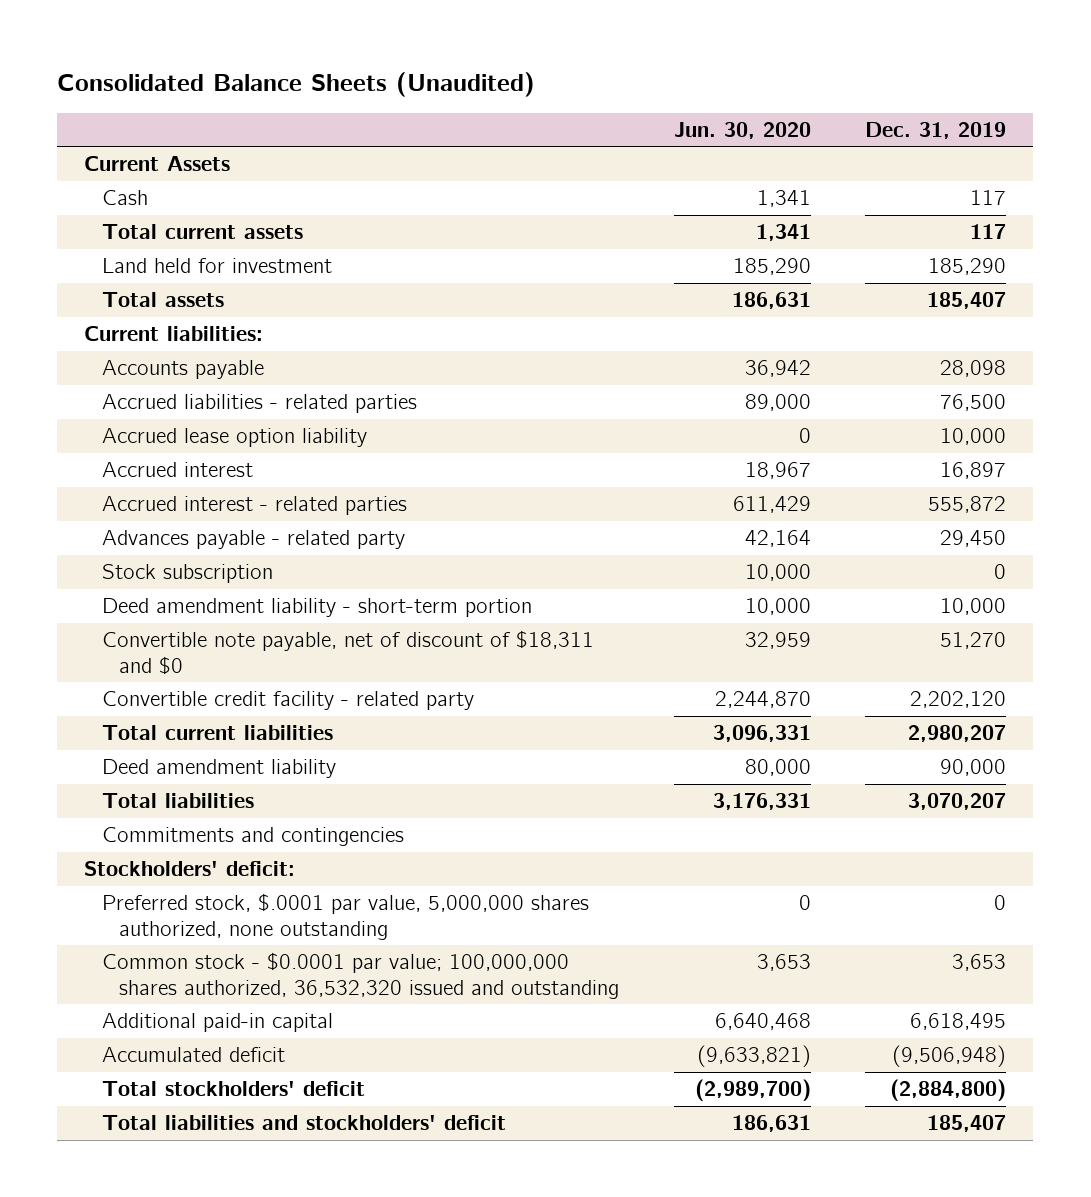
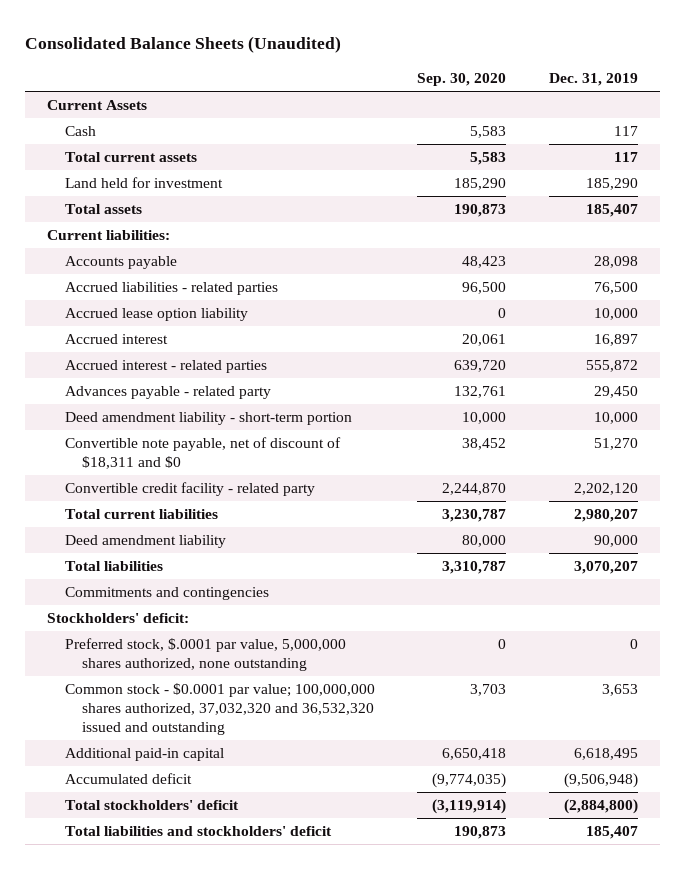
[673,122,811,140] Jun. 30, 2020 -> none
none -> [417,72,507,86] Sep. 30, 2020
[101,564,273,584] Stock subscription -> none
[101,952,620,999] Common stock - $0.0001 par value; 100,000,000 shares authorized, 36,532,320 issued and outstanding -> [64,683,375,735] Common stock - $0.0001 par value; 100,000,000 shares authorized, 37,032,320 and 36,532,320 issued and outstanding

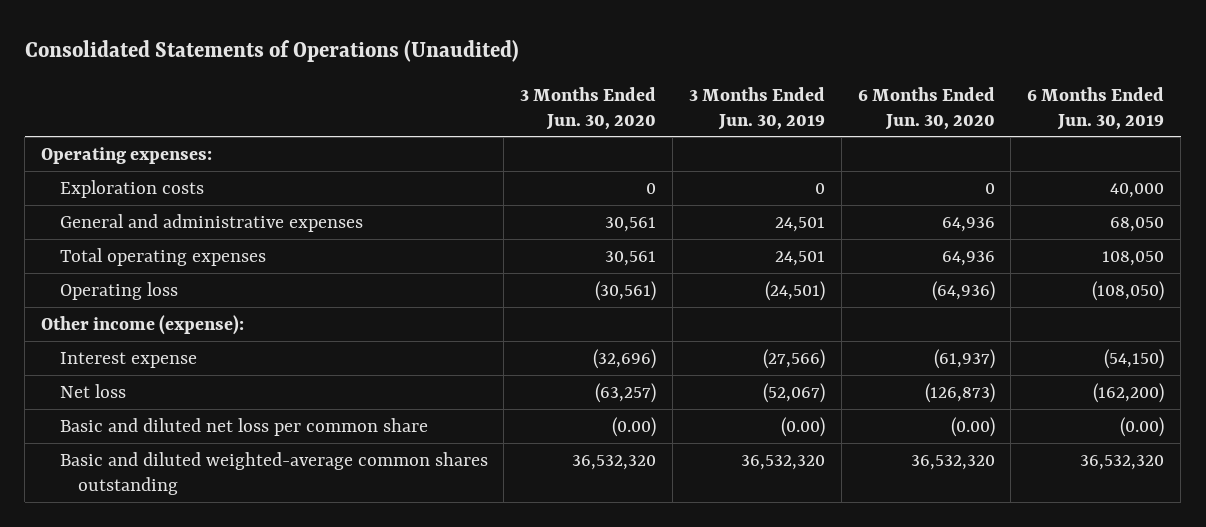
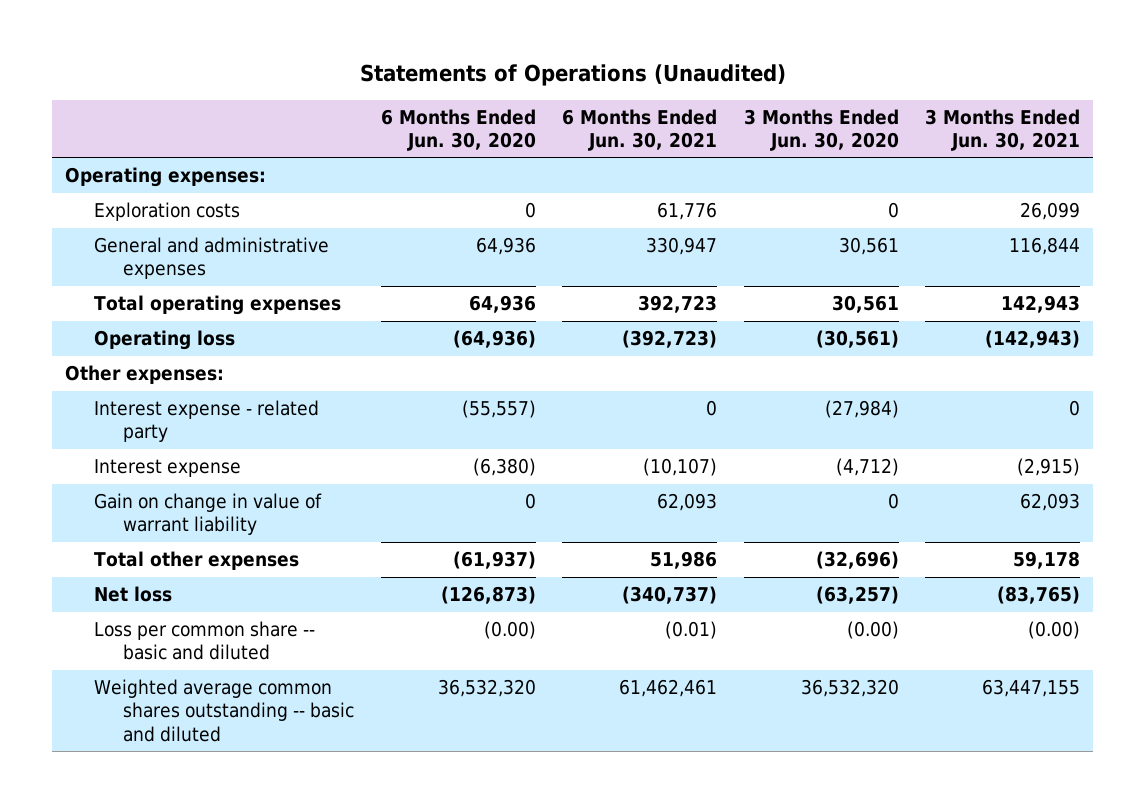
[24,40,519,63] Consolidated Statements of Operations (Unaudited) -> [359,64,786,87] Statements of Operations (Unaudited)
[688,86,825,130] 3 Months Ended Jun. 30, 2019 -> none
[1027,86,1165,130] 6 Months Ended Jun. 30, 2019 -> none
none -> [562,108,718,152] 6 Months Ended Jun. 30, 2021
none -> [925,108,1081,152] 3 Months Ended Jun. 30, 2021
[41,314,245,335] Other income (expense): -> [65,365,225,385] Other expenses:
none -> [94,400,320,443] Interest expense - related party
[593,348,657,369] (32,696) -> [835,458,899,477] (4,712)
[933,348,995,369] (61,937) -> [472,458,536,477] (6,380)
none -> [94,493,323,536] Gain on change in value of warrant liability
none -> [94,551,300,571] Total other expenses
[59,417,428,436] Basic and diluted net loss per common share -> [94,621,316,661] Loss per common share -- basic and diluted
[59,451,488,495] Basic and diluted weighted-average common shares outstanding -> [94,679,355,742] Weighted average common shares outstanding -- basic and diluted

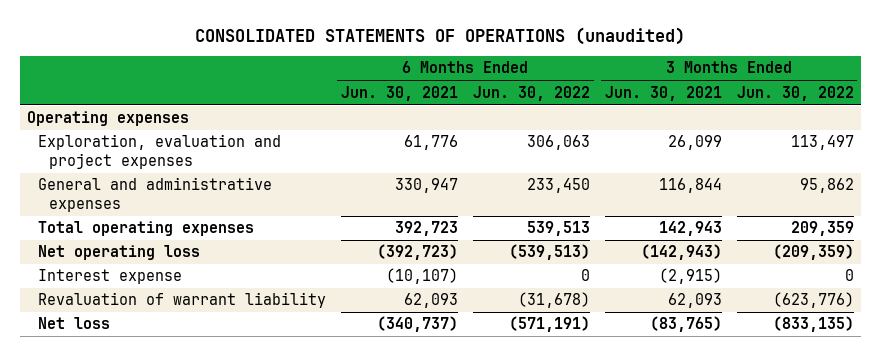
[359,64,786,87] Statements of Operations (Unaudited) -> [195,26,686,45] CONSOLIDATED STATEMENTS OF OPERATIONS (unaudited)
[380,108,536,152] 6 Months Ended Jun. 30, 2020 -> none
[743,108,899,152] 3 Months Ended Jun. 30, 2020 -> none
none -> [472,85,590,101] Jun. 30, 2022
none -> [736,85,854,101] Jun. 30, 2022
[65,167,267,188] Operating expenses: -> [26,111,189,127] Operating expenses
[94,202,241,222] Exploration costs -> [37,134,281,169] Exploration, evaluation and project expenses
[65,365,225,385] Other expenses: -> none
[94,400,320,443] Interest expense - related party -> none
[94,330,236,351] Operating loss -> [37,245,200,261] Net operating loss
[94,551,300,571] Total other expenses -> none
[94,493,323,536] Gain on change in value of warrant liability -> [37,292,326,309] Revaluation of warrant liability
[94,621,316,661] Loss per common share -- basic and diluted -> none
[94,679,355,742] Weighted average common shares outstanding -- basic and diluted -> none

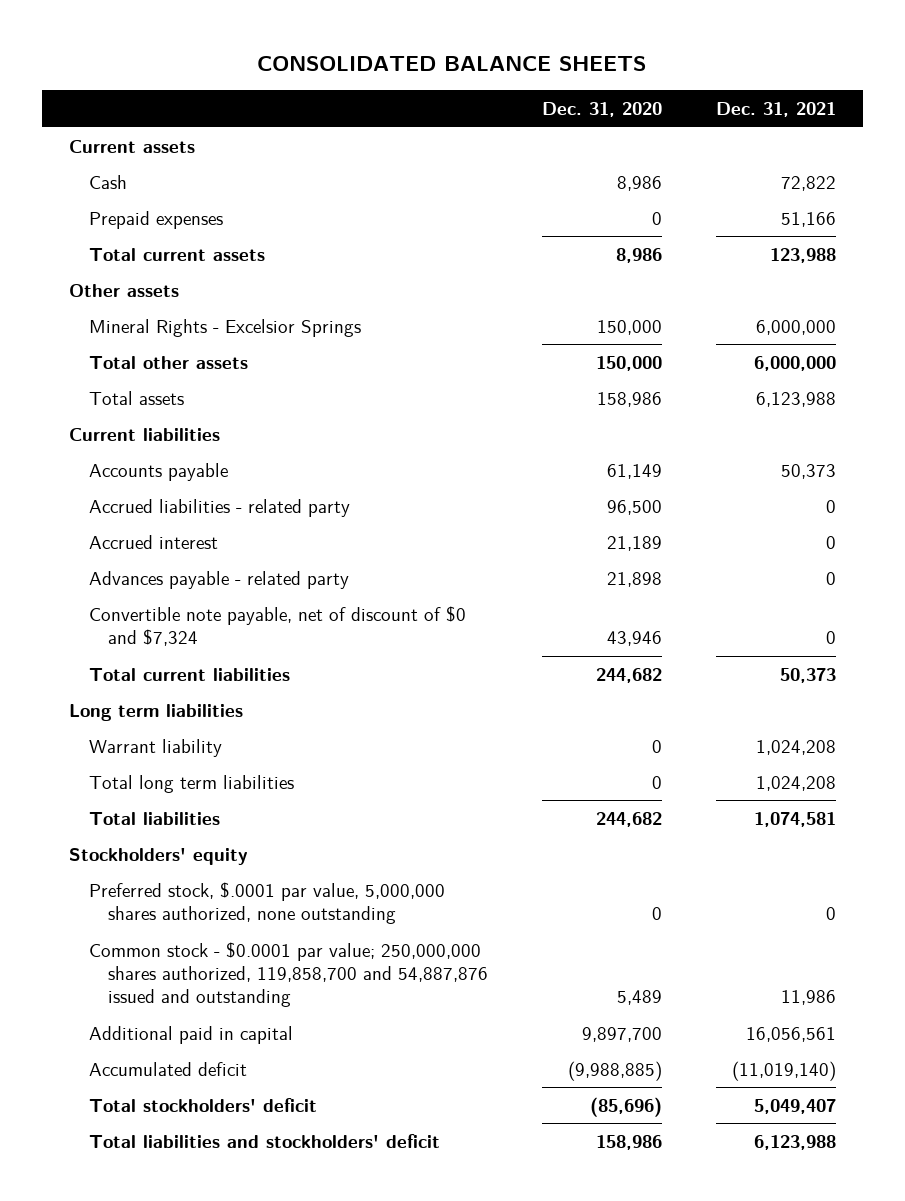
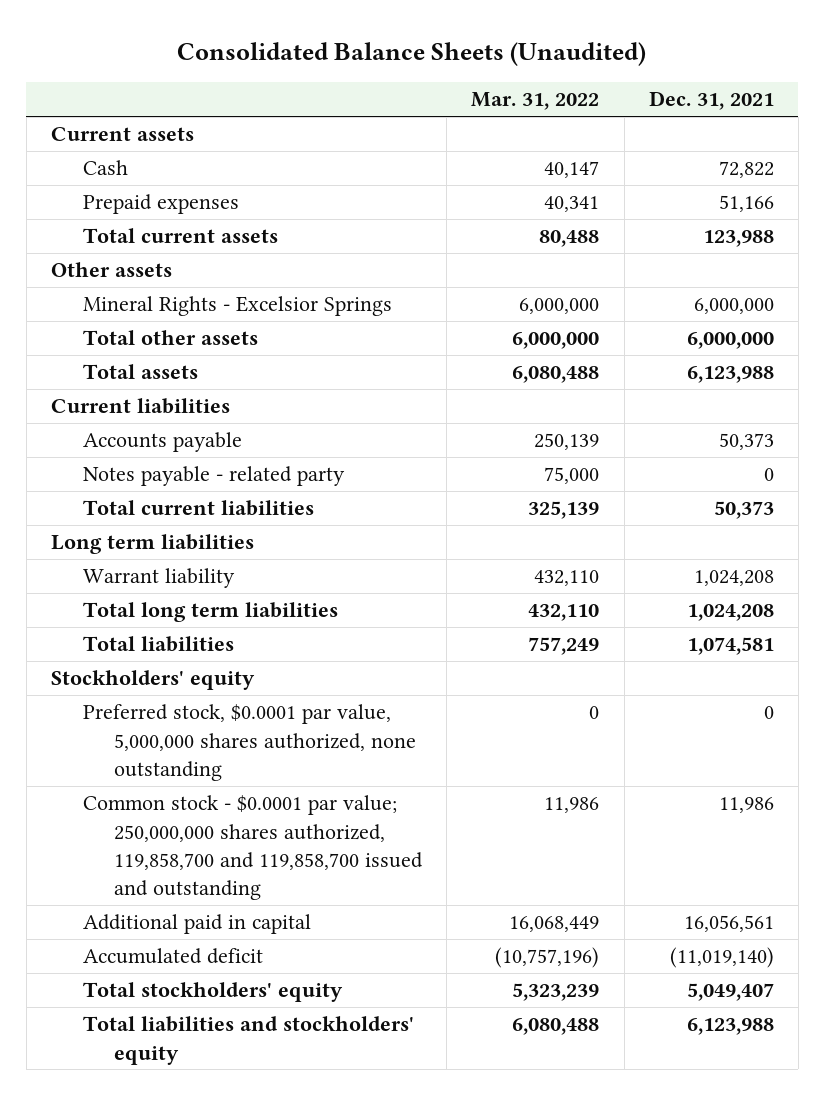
[257,56,647,72] CONSOLIDATED BALANCE SHEETS -> [177,42,647,67] Consolidated Balance Sheets (Unaudited)
[541,102,662,118] Dec. 31, 2020 -> none
none -> [471,92,600,111] Mar. 31, 2022
[88,498,350,517] Accrued liabilities - related party -> none
[88,534,218,549] Accrued interest -> none
[88,605,466,646] Convertible note payable, net of discount of $0 and $7,324 -> none
[88,570,349,589] Advances payable - related party -> [82,466,345,487] Notes payable - related party
[88,881,445,924] Preferred stock, $.0001 par value, 5,000,000 shares authorized, none outstanding -> [82,704,417,781] Preferred stock, $0.0001 par value, 5,000,000 shares authorized, none outstanding
[88,941,489,1008] Common stock - $0.0001 par value; 250,000,000 shares authorized, 119,858,700 and 54,887,876 issued and outstanding -> [82,795,424,901] Common stock - $0.0001 par value; 250,000,000 shares authorized, 119,858,700 and 119,858,700 issued and outstanding
[88,1097,317,1112] Total stockholders' deficit -> [82,982,343,1003] Total stockholders' equity
[88,1133,440,1148] Total liabilities and stockholders' deficit -> [82,1016,414,1065] Total liabilities and stockholders' equity

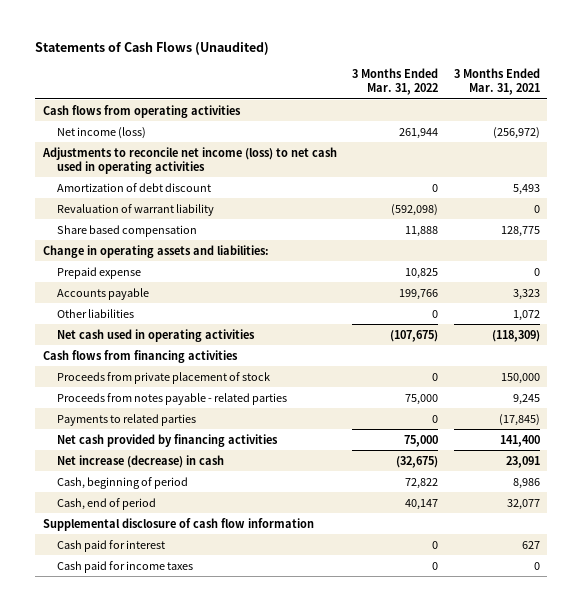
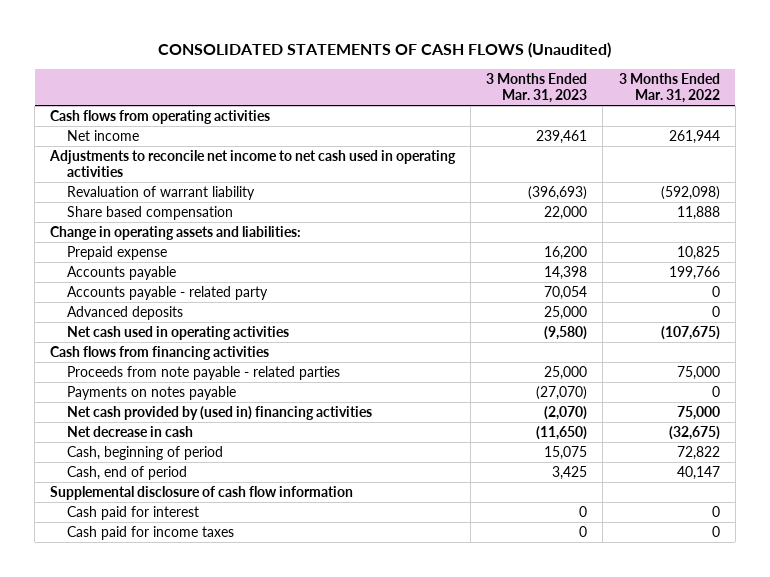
[35,41,270,56] Statements of Cash Flows (Unaudited) -> [157,42,611,59] CONSOLIDATED STATEMENTS OF CASH FLOWS (Unaudited)
[453,68,540,96] 3 Months Ended Mar. 31, 2021 -> none
none -> [486,72,588,103] 3 Months Ended Mar. 31, 2023
[57,182,212,192] Amortization of debt discount -> none
[57,126,147,139] Net income (loss) -> [67,129,140,141] Net income
[42,146,338,174] Adjustments to reconcile net income (loss) to net cash used in operating activities -> [49,149,457,178] Adjustments to reconcile net income to net cash used in operating activities
[57,308,135,318] Other liabilities -> none
none -> [67,285,269,300] Accounts payable - related party
none -> [67,305,184,320] Advanced deposits
[57,371,271,384] Proceeds from private placement of stock -> none
[57,413,197,426] Payments to related parties -> none
[57,392,288,405] Proceeds from notes payable - related parties -> [67,365,341,380] Proceeds from note payable - related parties
none -> [67,385,237,400] Payments on notes payable
[57,433,279,447] Net cash provided by financing activities -> [67,405,373,420] Net cash provided by (used in) financing activities
[57,454,225,468] Net increase (decrease) in cash -> [67,425,194,437] Net decrease in cash

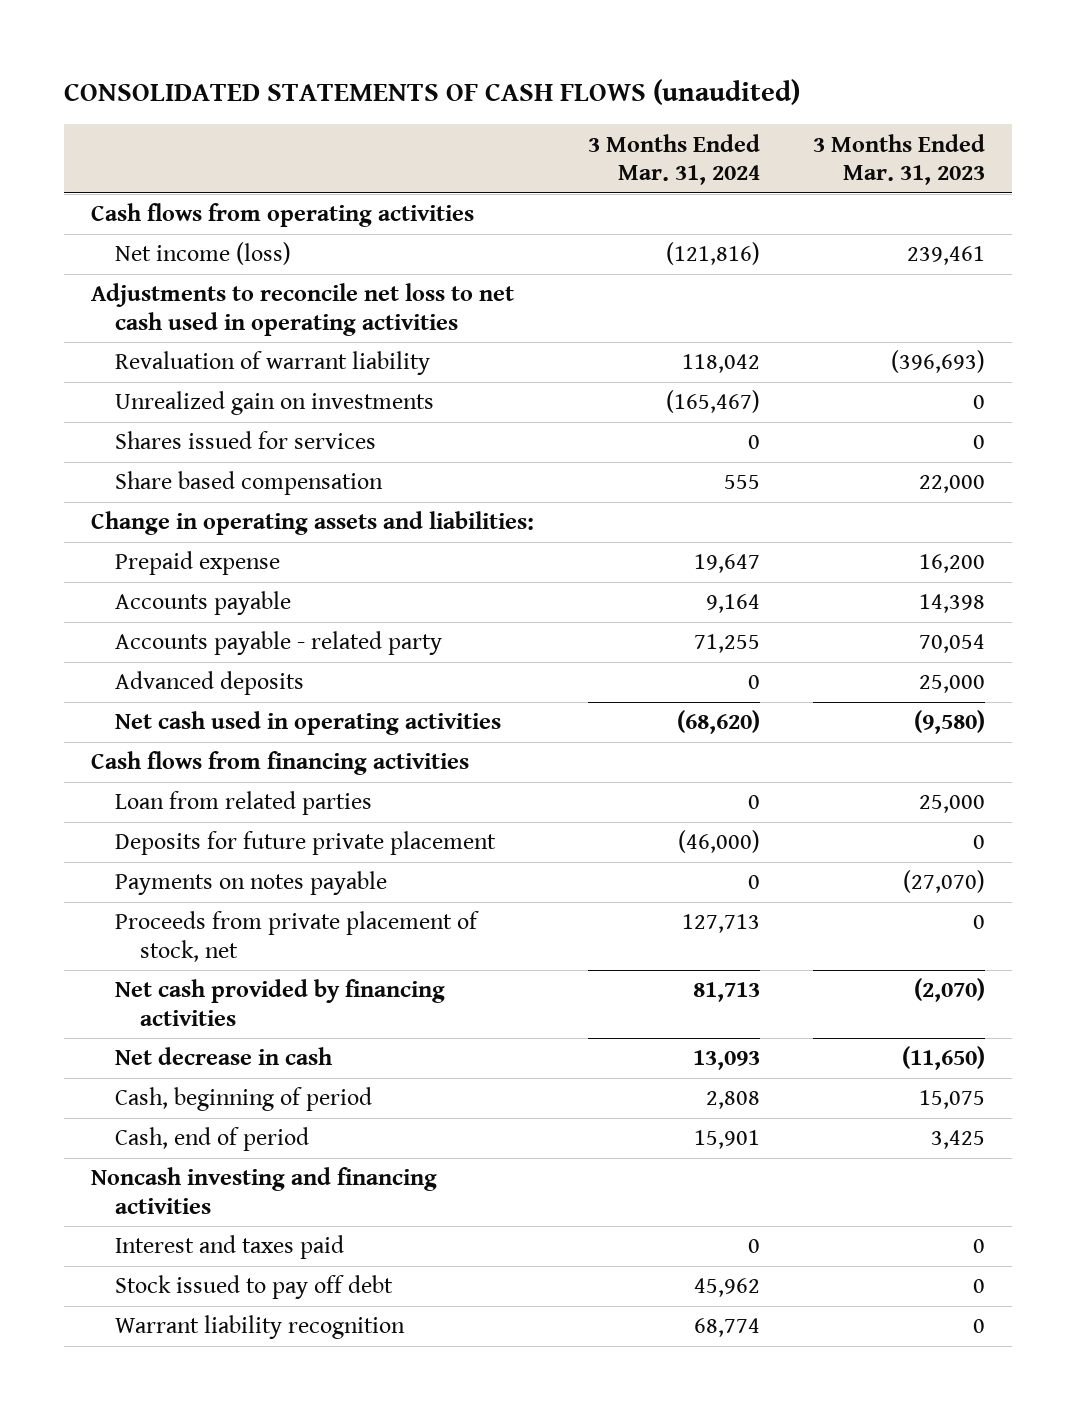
[157,42,611,59] CONSOLIDATED STATEMENTS OF CASH FLOWS (Unaudited) -> [63,78,800,105] CONSOLIDATED STATEMENTS OF CASH FLOWS (unaudited)
[618,72,720,103] 3 Months Ended Mar. 31, 2022 -> none
none -> [587,133,760,185] 3 Months Ended Mar. 31, 2024
[67,129,140,141] Net income -> [115,242,292,266] Net income (loss)
[49,149,457,178] Adjustments to reconcile net income to net cash used in operating activities -> [90,283,514,336] Adjustments to reconcile net loss to net cash used in operating activities
none -> [115,391,435,416] Unrealized gain on investments
none -> [115,431,377,450] Shares issued for services
[67,365,341,380] Proceeds from note payable - related parties -> none
none -> [115,791,373,816] Loan from related parties
none -> [115,831,497,856] Deposits for future private placement
none -> [115,911,480,962] Proceeds from private placement of stock, net
[67,405,373,420] Net cash provided by (used in) financing activities -> [115,979,446,1026] Net cash provided by financing activities
[50,485,354,500] Supplemental disclosure of cash flow information -> none
[67,505,200,520] Cash paid for interest -> none
none -> [90,1167,437,1214] Noncash investing and financing activities
[67,525,235,540] Cash paid for income taxes -> [115,1235,345,1260] Interest and taxes paid
none -> [115,1275,394,1300] Stock issued to pay off debt
none -> [115,1315,406,1340] Warrant liability recognition

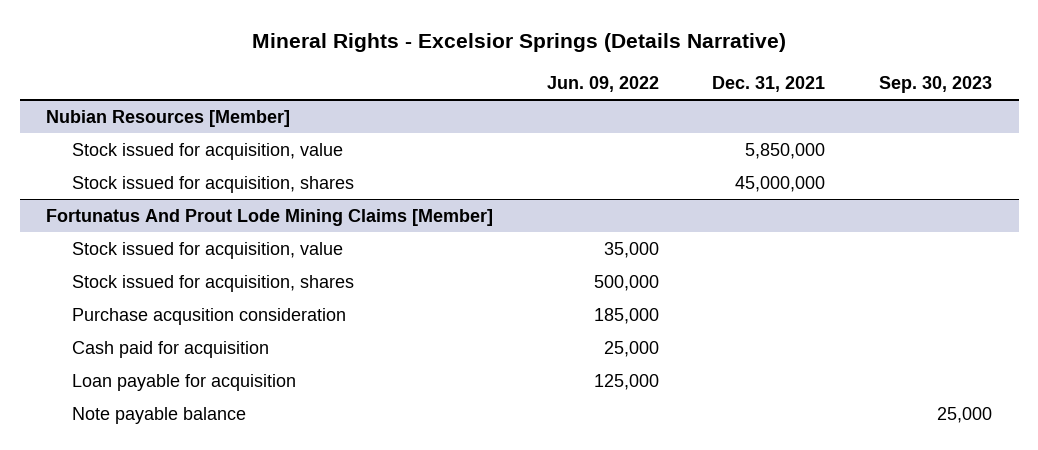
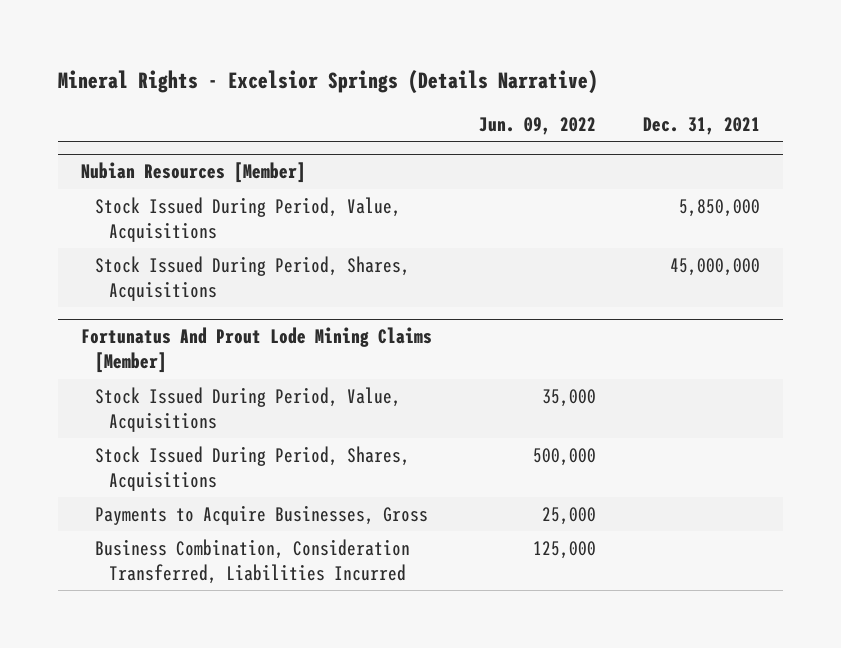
[878,75,992,93] Sep. 30, 2023 -> none
[71,142,343,160] Stock issued for acquisition, value -> [95,196,402,242] Stock Issued During Period, Value, Acquisitions
[71,175,354,193] Stock issued for acquisition, shares -> [95,255,411,301] Stock Issued During Period, Shares, Acquisitions
[71,307,346,325] Purchase acqusition consideration -> none
[71,406,246,424] Note payable balance -> none
[71,241,343,259] Stock issued for acquisition, value -> [95,386,402,432] Stock Issued During Period, Value, Acquisitions
[71,274,354,292] Stock issued for acquisition, shares -> [95,445,411,491] Stock Issued During Period, Shares, Acquisitions
[71,340,269,358] Cash paid for acquisition -> [95,504,429,525] Payments to Acquire Businesses, Gross
[71,373,296,391] Loan payable for acquisition -> [95,538,411,584] Business Combination, Consideration Transferred, Liabilities Incurred

